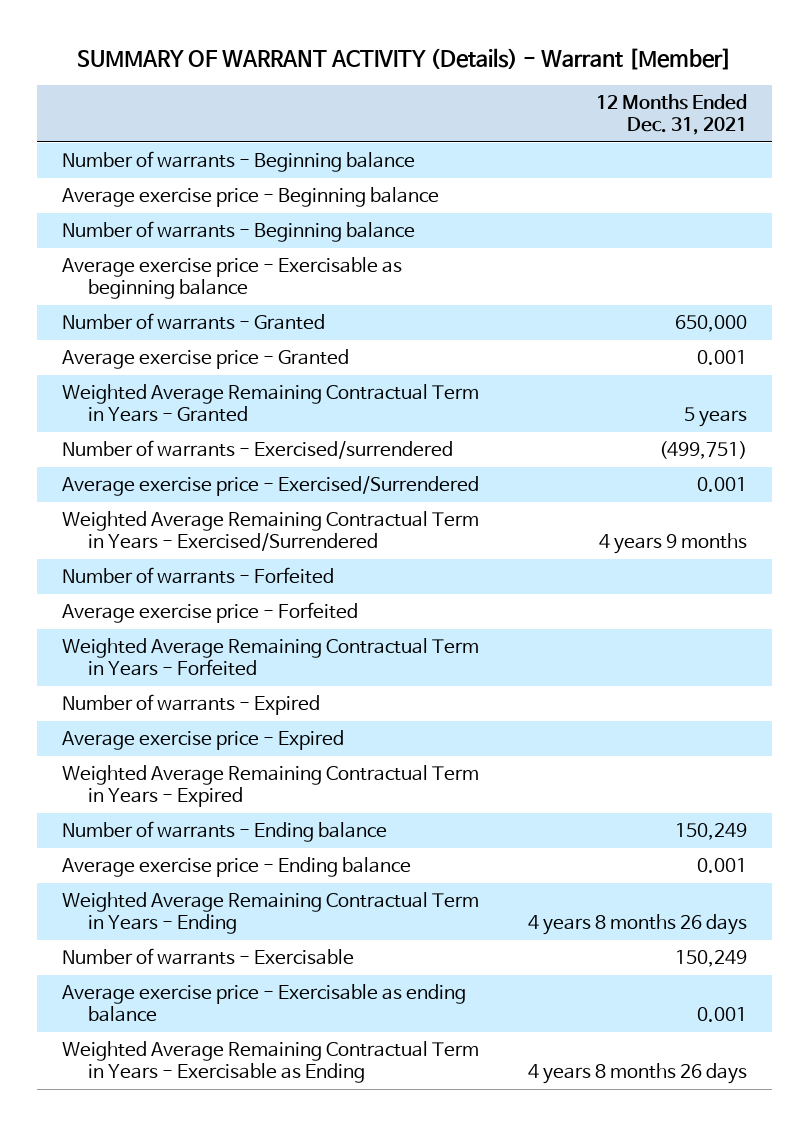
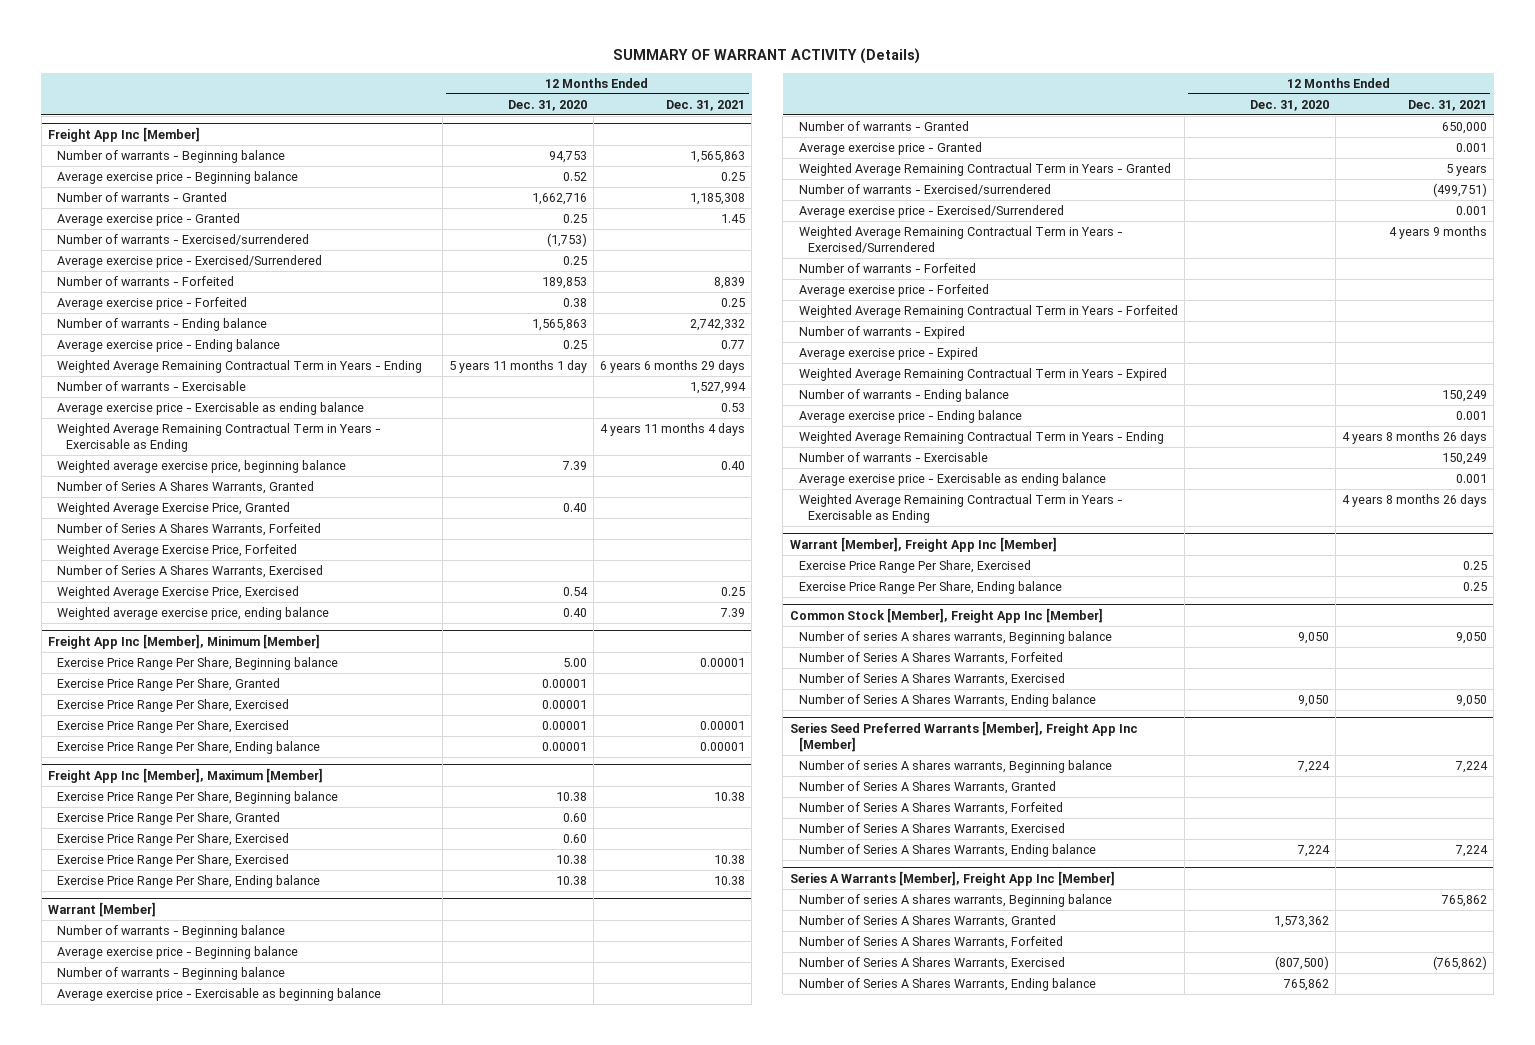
[77,48,733,71] SUMMARY OF WARRANT ACTIVITY (Details) - Warrant [Member] -> [613,48,921,65] SUMMARY OF WARRANT ACTIVITY (Details)
none -> [508,99,588,111] Dec. 31, 2020
none -> [47,126,200,142] Freight App Inc [Member]
none -> [56,149,285,163] Number of warrants - Beginning balance
none -> [56,170,298,184] Average exercise price - Beginning balance
none -> [56,191,227,202] Number of warrants - Granted
none -> [56,212,240,226] Average exercise price - Granted
none -> [56,233,309,245] Number of warrants - Exercised/surrendered
none -> [56,254,322,268] Average exercise price - Exercised/Surrendered
none -> [56,275,234,286] Number of warrants - Forfeited
none -> [56,296,247,310] Average exercise price - Forfeited
none -> [56,317,267,331] Number of warrants - Ending balance
none -> [56,338,280,352] Average exercise price - Ending balance
none -> [56,359,422,373] Weighted Average Remaining Contractual Term in Years - Ending
none -> [56,380,246,391] Number of warrants - Exercisable
none -> [56,401,364,415] Average exercise price - Exercisable as ending balance
none -> [56,422,381,452] Weighted Average Remaining Contractual Term in Years - Exercisable as Ending
none -> [56,459,346,473] Weighted average exercise price, beginning balance
none -> [56,480,314,494] Number of Series A Shares Warrants, Granted
none -> [56,501,290,515] Weighted Average Exercise Price, Granted
none -> [56,522,321,536] Number of Series A Shares Warrants, Forfeited
none -> [56,543,297,557] Weighted Average Exercise Price, Forfeited
none -> [56,564,323,578] Number of Series A Shares Warrants, Exercised
none -> [56,585,299,599] Weighted Average Exercise Price, Exercised
none -> [56,606,329,620] Weighted average exercise price, ending balance
none -> [47,633,320,649] Freight App Inc [Member], Minimum [Member]
none -> [56,656,338,670] Exercise Price Range Per Share, Beginning balance
none -> [56,677,280,691] Exercise Price Range Per Share, Granted
none -> [56,698,289,712] Exercise Price Range Per Share, Exercised
none -> [56,719,289,733] Exercise Price Range Per Share, Exercised
none -> [56,740,320,754] Exercise Price Range Per Share, Ending balance
none -> [47,767,323,783] Freight App Inc [Member], Maximum [Member]
none -> [56,790,338,804] Exercise Price Range Per Share, Beginning balance
none -> [56,811,280,825] Exercise Price Range Per Share, Granted
none -> [56,832,289,846] Exercise Price Range Per Share, Exercised
none -> [56,853,289,867] Exercise Price Range Per Share, Exercised
none -> [56,874,320,888] Exercise Price Range Per Share, Ending balance
none -> [47,901,156,917] Warrant [Member]
none -> [789,536,1057,552] Warrant [Member], Freight App Inc [Member]
none -> [798,559,1031,573] Exercise Price Range Per Share, Exercised
none -> [798,580,1062,594] Exercise Price Range Per Share, Ending balance
none -> [789,607,1103,623] Common Stock [Member], Freight App Inc [Member]
none -> [798,630,1112,644] Number of series A shares warrants, Beginning balance
none -> [798,651,1063,665] Number of Series A Shares Warrants, Forfeited
none -> [798,672,1065,686] Number of Series A Shares Warrants, Exercised
none -> [798,693,1096,707] Number of Series A Shares Warrants, Ending balance
none -> [789,720,1138,752] Series Seed Preferred Warrants [Member], Freight App Inc [Member]
none -> [798,759,1112,773] Number of series A shares warrants, Beginning balance
none -> [798,780,1056,794] Number of Series A Shares Warrants, Granted
none -> [798,801,1063,815] Number of Series A Shares Warrants, Forfeited
none -> [798,822,1065,836] Number of Series A Shares Warrants, Exercised
none -> [798,843,1096,857] Number of Series A Shares Warrants, Ending balance
none -> [789,870,1115,886] Series A Warrants [Member], Freight App Inc [Member]
none -> [798,893,1112,907] Number of series A shares warrants, Beginning balance
none -> [798,914,1056,928] Number of Series A Shares Warrants, Granted
none -> [798,935,1063,949] Number of Series A Shares Warrants, Forfeited
none -> [798,956,1065,970] Number of Series A Shares Warrants, Exercised
none -> [798,977,1096,991] Number of Series A Shares Warrants, Ending balance

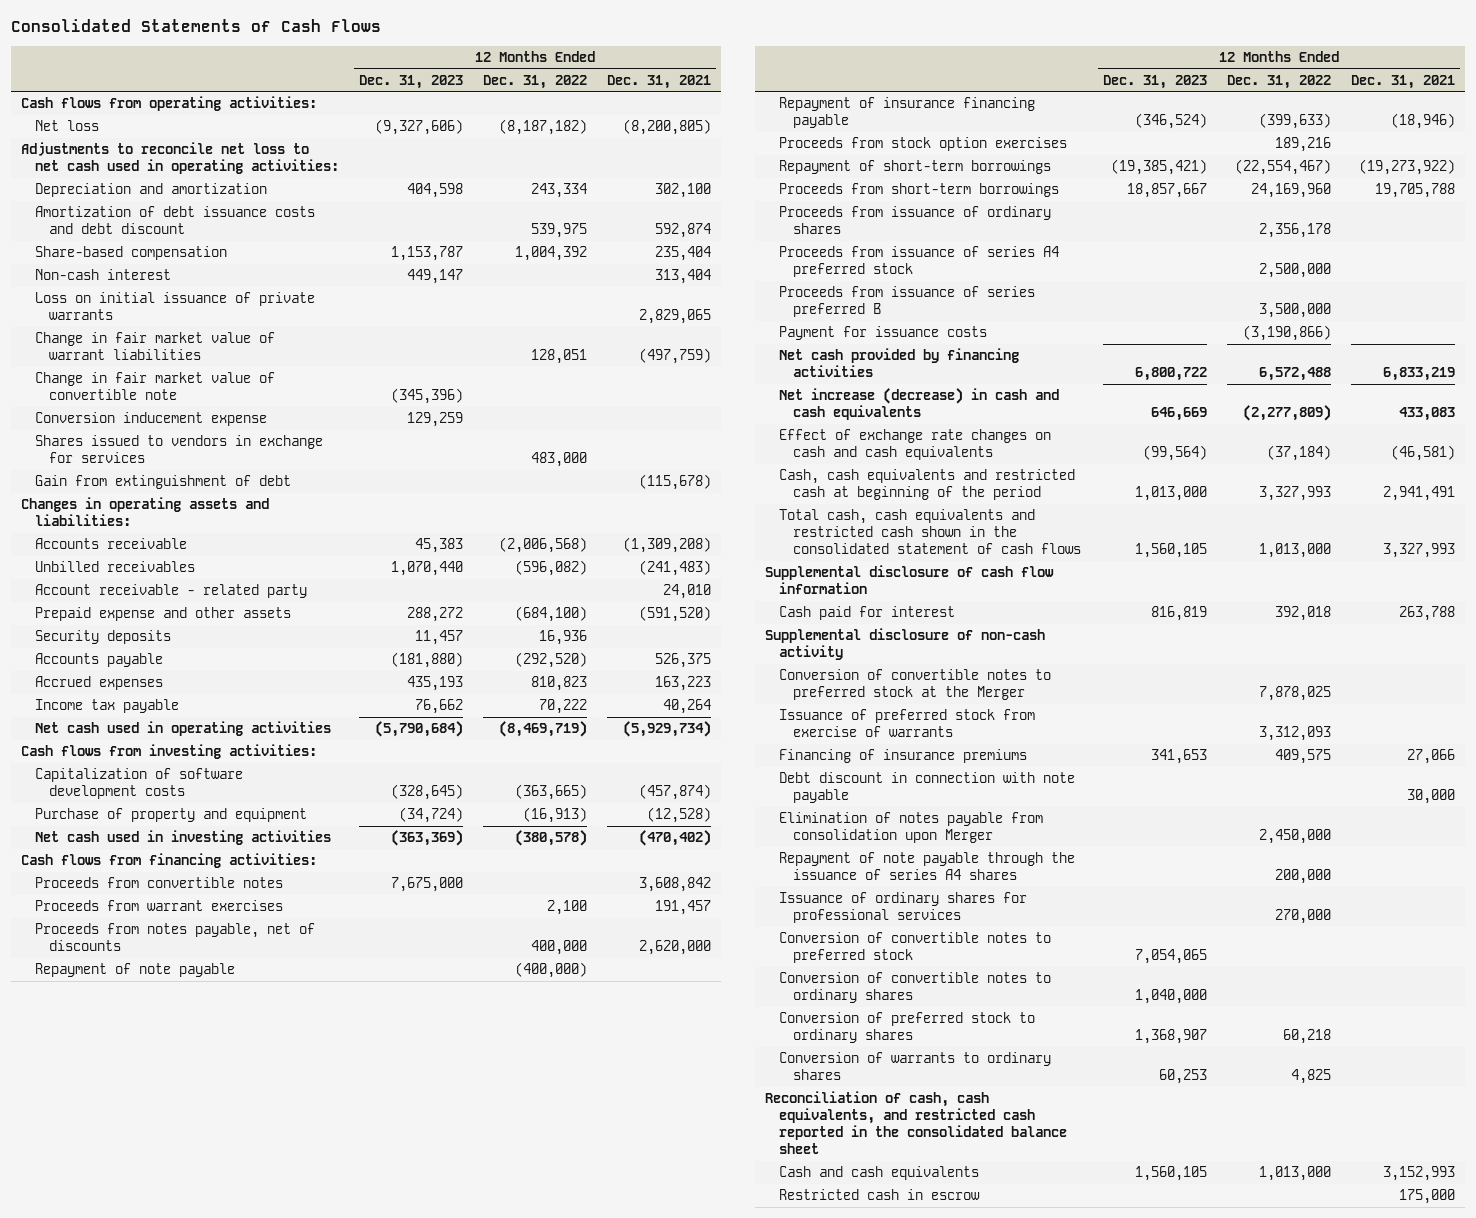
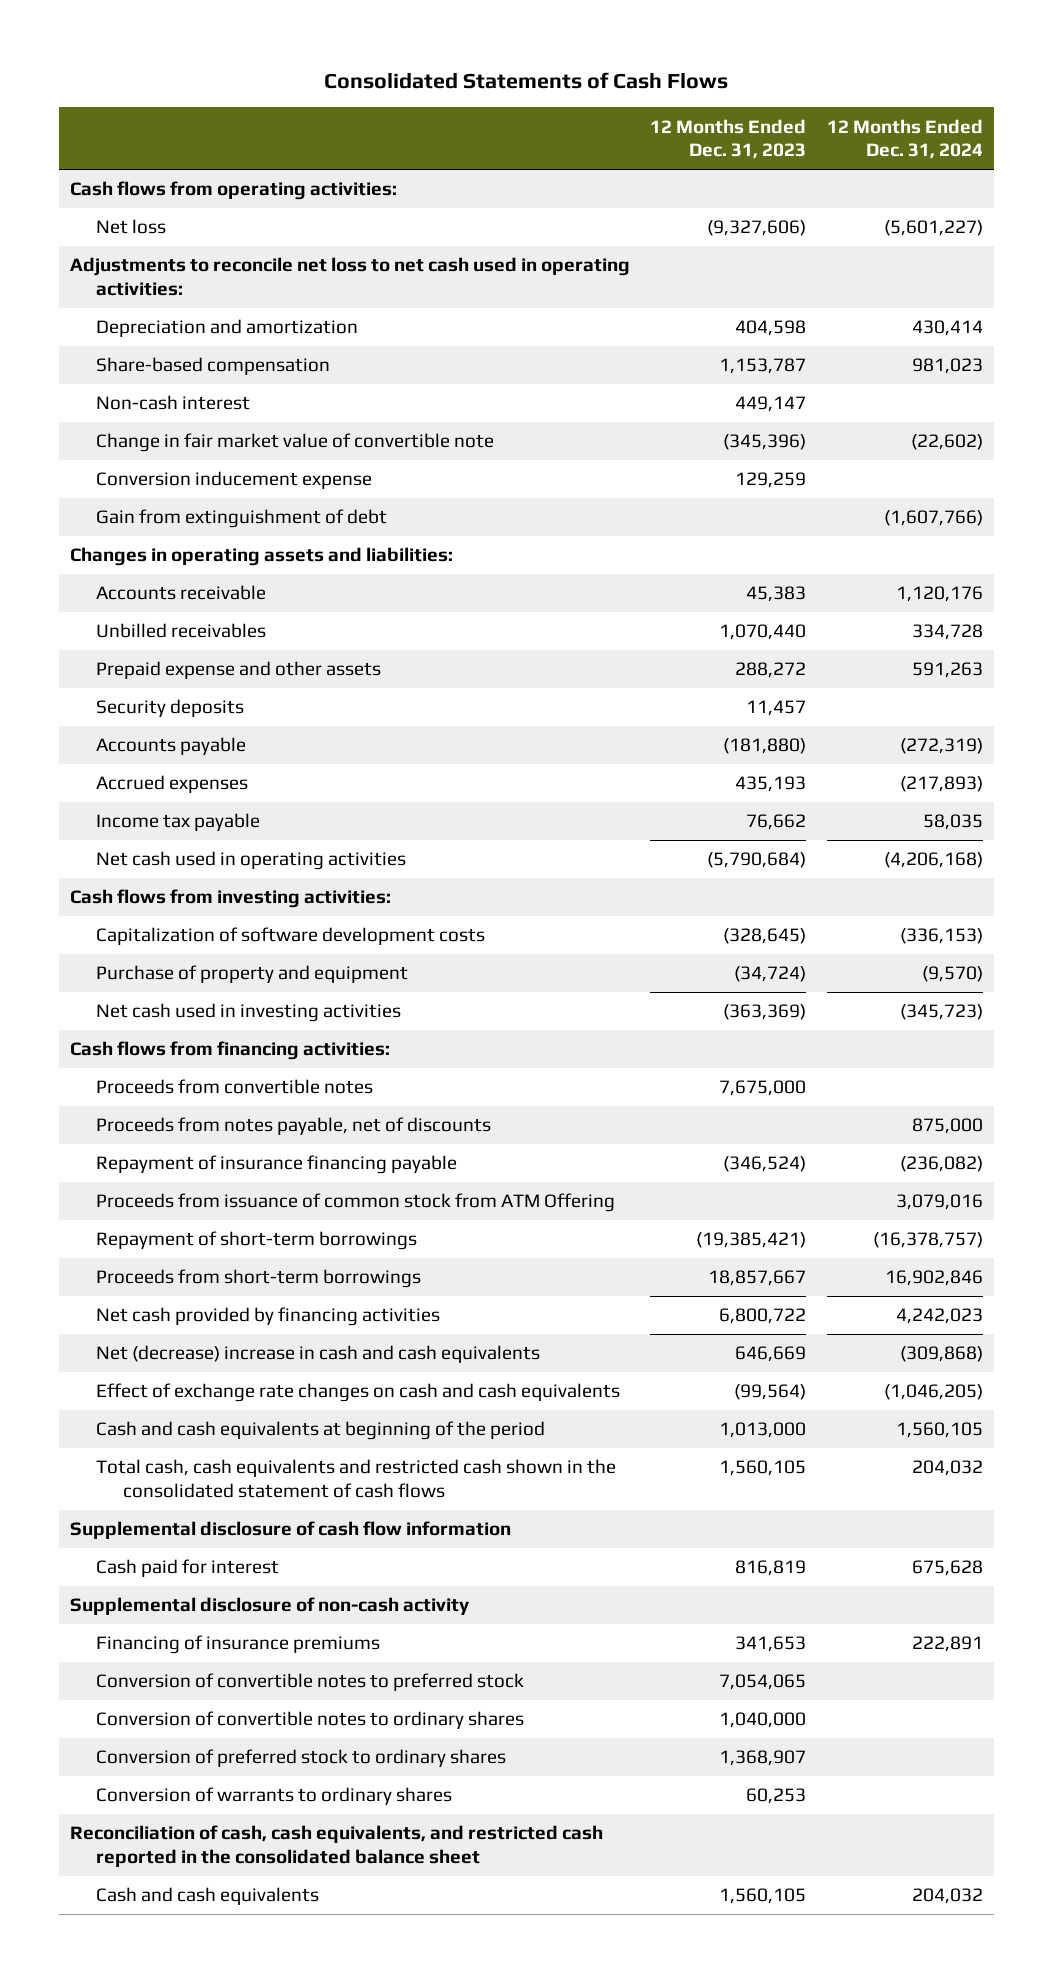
[483,74,588,89] Dec. 31, 2022 -> none
[607,74,712,89] Dec. 31, 2021 -> none
none -> [827,118,984,160] 12 Months Ended Dec. 31, 2024
[34,206,315,235] Amortization of debt issuance costs and debt discount -> none
[34,292,315,321] Loss on initial issuance of private warrants -> none
[34,332,275,361] Change in fair market value of warrant liabilities -> none
[34,435,323,464] Shares issued to vendors in exchange for services -> none
[34,584,307,599] Account receivable - related party -> none
[34,900,283,912] Proceeds from warrant exercises -> none
[34,963,235,978] Repayment of note payable -> none
[778,137,1067,152] Proceeds from stock option exercises -> none
none -> [96,1193,616,1213] Proceeds from issuance of common stock from ATM Offering
[778,206,1051,235] Proceeds from issuance of ordinary shares -> none
[778,246,1059,278] Proceeds from issuance of series A4 preferred stock -> none
[778,286,1035,318] Proceeds from issuance of series preferred B -> none
[778,326,987,341] Payment for issuance costs -> none
[778,388,1059,421] Net increase (decrease) in cash and cash equivalents -> [96,1345,541,1364] Net (decrease) increase in cash and cash equivalents
[778,469,1075,501] Cash, cash equivalents and restricted cash at beginning of the period -> [96,1421,546,1441] Cash and cash equivalents at beginning of the period
[778,669,1051,701] Conversion of convertible notes to preferred stock at the Merger -> none
[778,709,1035,738] Issuance of preferred stock from exercise of warrants -> none
[778,772,1075,804] Debt discount in connection with note payable -> none
[778,812,1043,844] Elimination of notes payable from consolidation upon Merger -> none
[778,852,1075,881] Repayment of note payable through the issuance of series A4 shares -> none
[778,892,1027,924] Issuance of ordinary shares for professional services -> none
[778,1189,980,1201] Restricted cash in escrow -> none

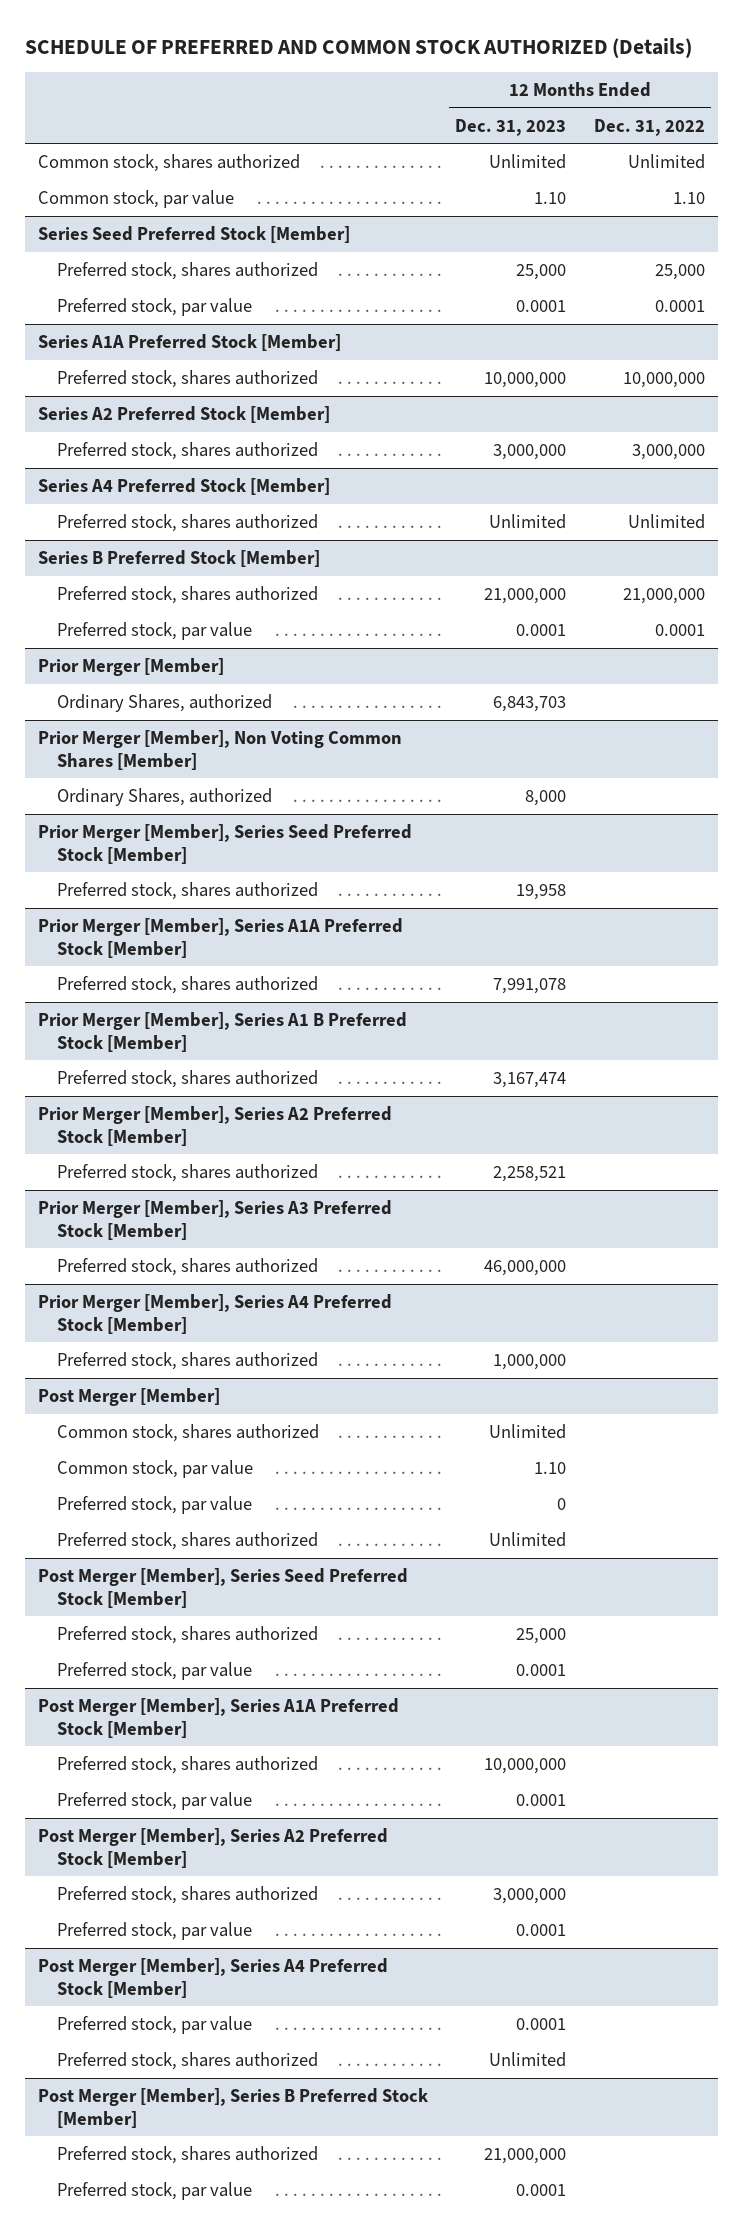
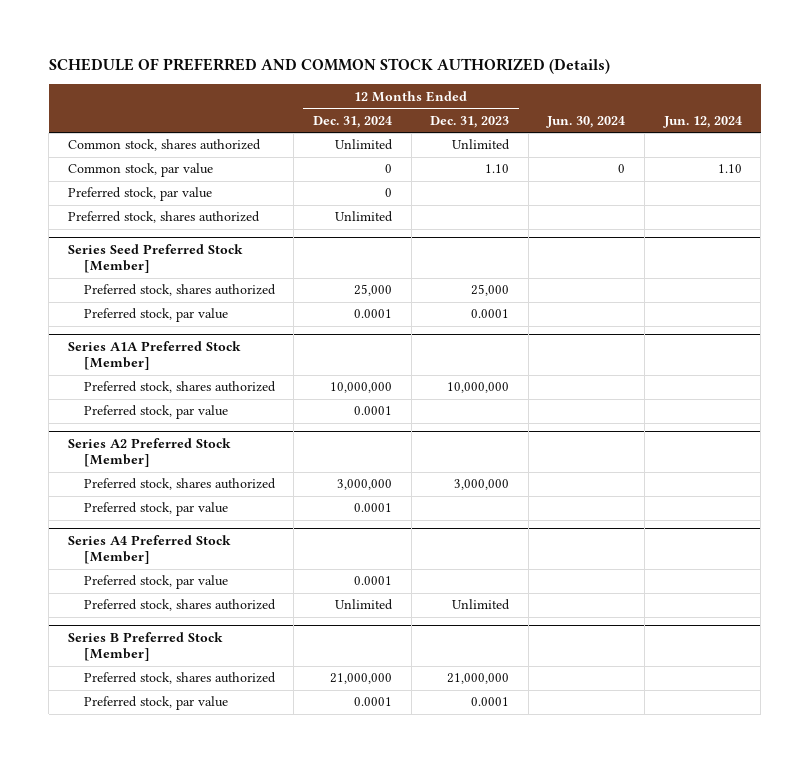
[593,118,705,136] Dec. 31, 2022 -> none
none -> [312,115,392,128] Dec. 31, 2024
none -> [546,115,626,128] Jun. 30, 2024
none -> [662,115,742,128] Jun. 12, 2024
none -> [67,187,212,202] Preferred stock, par value
none -> [67,211,260,224] Preferred stock, shares authorized
none -> [83,405,228,420] Preferred stock, par value
none -> [83,502,228,517] Preferred stock, par value
none -> [83,575,228,590] Preferred stock, par value
[38,657,225,676] Prior Merger [Member] -> none
[57,693,273,712] Ordinary Shares, authorized -> none
[38,729,403,770] Prior Merger [Member], Non Voting Common Shares [Member] -> none
[57,787,273,806] Ordinary Shares, authorized -> none
[38,823,413,864] Prior Merger [Member], Series Seed Preferred Stock [Member] -> none
[57,881,319,900] Preferred stock, shares authorized -> none
[38,917,404,958] Prior Merger [Member], Series A1A Preferred Stock [Member] -> none
[57,975,319,994] Preferred stock, shares authorized -> none
[38,1011,408,1052] Prior Merger [Member], Series A1 B Preferred Stock [Member] -> none
[57,1069,319,1088] Preferred stock, shares authorized -> none
[38,1105,393,1146] Prior Merger [Member], Series A2 Preferred Stock [Member] -> none
[57,1163,319,1182] Preferred stock, shares authorized -> none
[38,1199,393,1240] Prior Merger [Member], Series A3 Preferred Stock [Member] -> none
[57,1257,319,1276] Preferred stock, shares authorized -> none
[38,1293,393,1334] Prior Merger [Member], Series A4 Preferred Stock [Member] -> none
[57,1351,319,1370] Preferred stock, shares authorized -> none
[38,1387,221,1406] Post Merger [Member] -> none
[57,1423,320,1442] Common stock, shares authorized -> none
[57,1459,254,1478] Common stock, par value -> none
[57,1495,253,1514] Preferred stock, par value -> none
[57,1531,319,1550] Preferred stock, shares authorized -> none
[38,1567,409,1608] Post Merger [Member], Series Seed Preferred Stock [Member] -> none
[57,1625,319,1644] Preferred stock, shares authorized -> none
[57,1661,253,1680] Preferred stock, par value -> none
[38,1697,400,1738] Post Merger [Member], Series A1A Preferred Stock [Member] -> none
[57,1755,319,1774] Preferred stock, shares authorized -> none
[57,1791,253,1810] Preferred stock, par value -> none
[38,1827,389,1868] Post Merger [Member], Series A2 Preferred Stock [Member] -> none
[57,1885,319,1904] Preferred stock, shares authorized -> none
[57,1921,253,1940] Preferred stock, par value -> none
[38,1957,389,1998] Post Merger [Member], Series A4 Preferred Stock [Member] -> none
[57,2015,253,2034] Preferred stock, par value -> none
[57,2051,319,2070] Preferred stock, shares authorized -> none
[38,2087,430,2128] Post Merger [Member], Series B Preferred Stock [Member] -> none
[57,2145,319,2164] Preferred stock, shares authorized -> none
[57,2181,253,2200] Preferred stock, par value -> none

